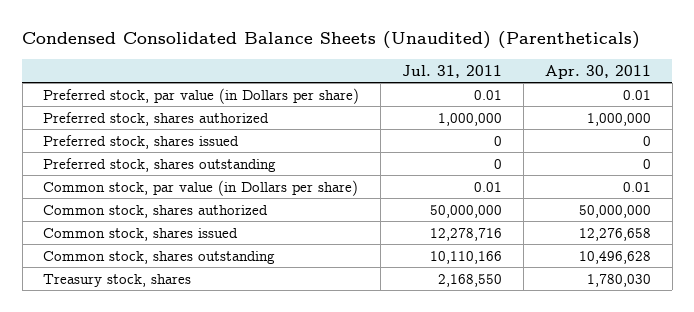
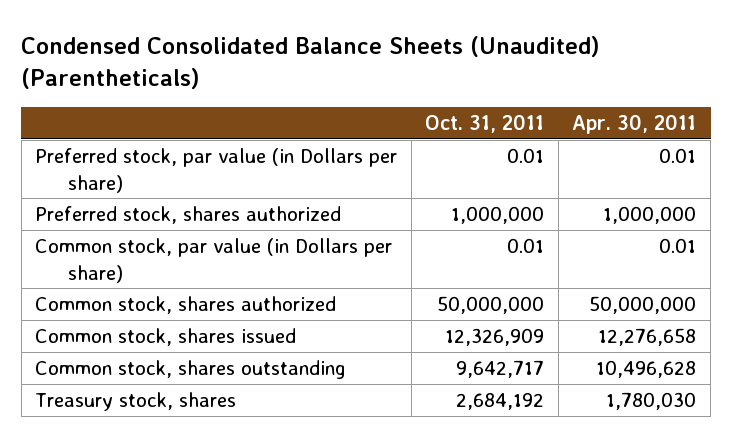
[402,64,503,78] Jul. 31, 2011 -> none
none -> [425,113,545,133] Oct. 31, 2011
[43,134,240,149] Preferred stock, shares issued -> none
[43,157,277,172] Preferred stock, shares outstanding -> none

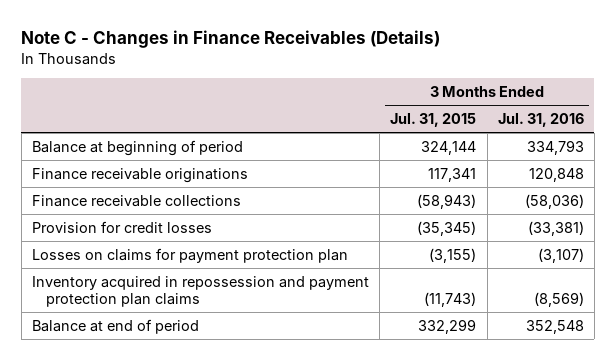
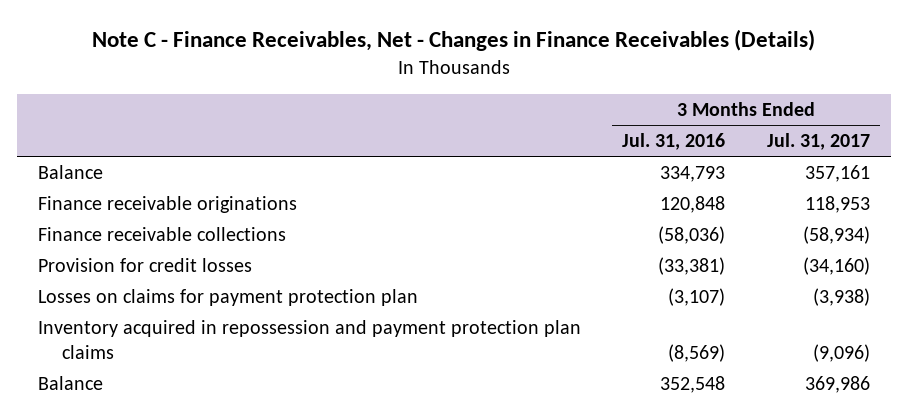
[21,30,441,49] Note C - Changes in Finance Receivables (Details) -> [91,29,815,52] Note C - Finance Receivables, Net - Changes in Finance Receivables (Details)
[390,113,477,128] Jul. 31, 2015 -> none
none -> [766,133,870,151] Jul. 31, 2017
[32,139,244,156] Balance at beginning of period -> [37,164,103,179] Balance
[32,318,200,334] Balance at end of period -> [37,375,103,390] Balance

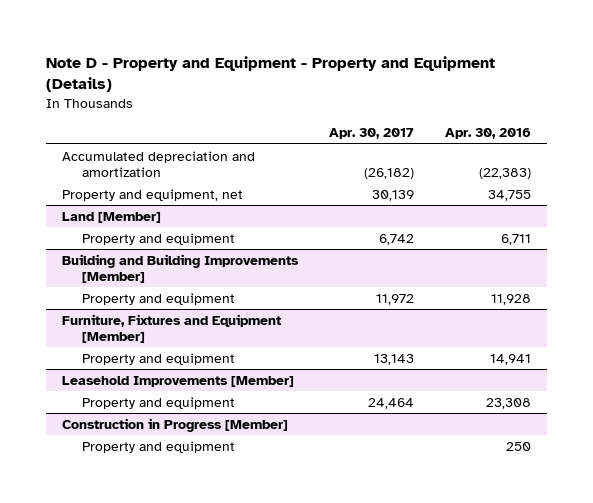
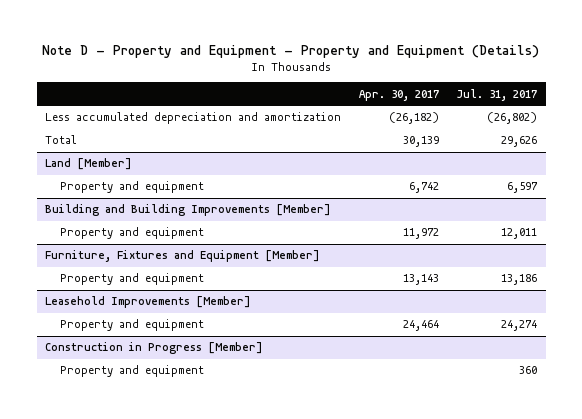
[445,128,532,140] Apr. 30, 2016 -> none
none -> [456,88,538,101] Jul. 31, 2017
[61,150,255,177] Accumulated depreciation and amortization -> [45,112,342,125] Less accumulated depreciation and amortization
[61,188,243,201] Property and equipment, net -> [45,135,78,145] Total

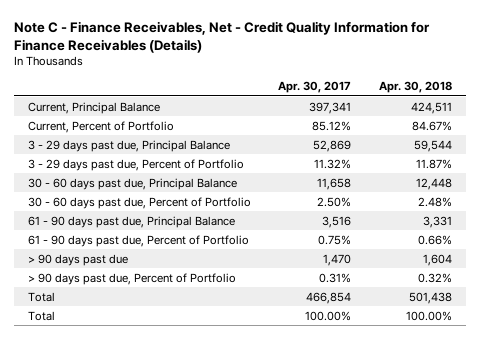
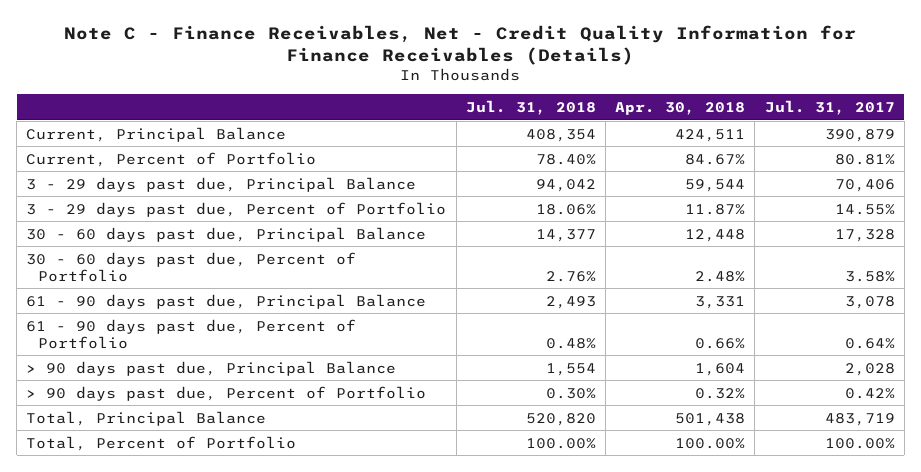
[278,81,352,94] Apr. 30, 2017 -> none
none -> [465,100,596,116] Jul. 31, 2018
none -> [764,100,895,116] Jul. 31, 2017
[27,253,128,266] > 90 days past due -> [26,360,397,376] > 90 days past due, Principal Balance
[27,291,55,302] Total -> [26,410,267,426] Total, Principal Balance
[27,310,55,321] Total -> [26,435,297,451] Total, Percent of Portfolio

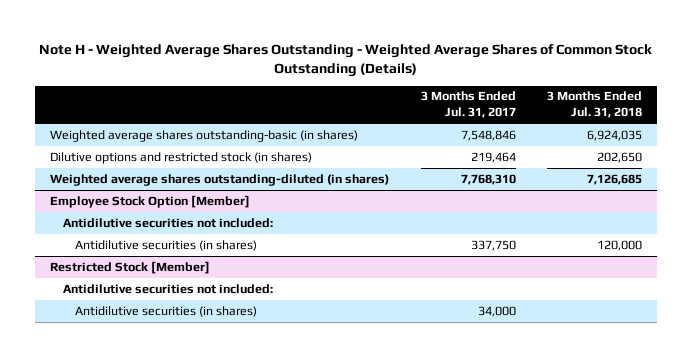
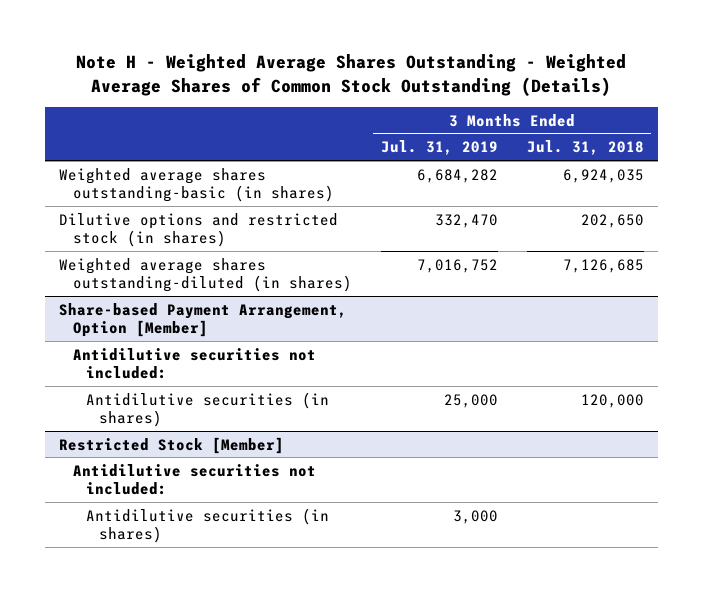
[420,91,516,119] 3 Months Ended Jul. 31, 2017 -> none
none -> [380,140,498,156] Jul. 31, 2019
[50,194,251,208] Employee Stock Option [Member] -> [59,302,348,338] Share-based Payment Arrangement, Option [Member]

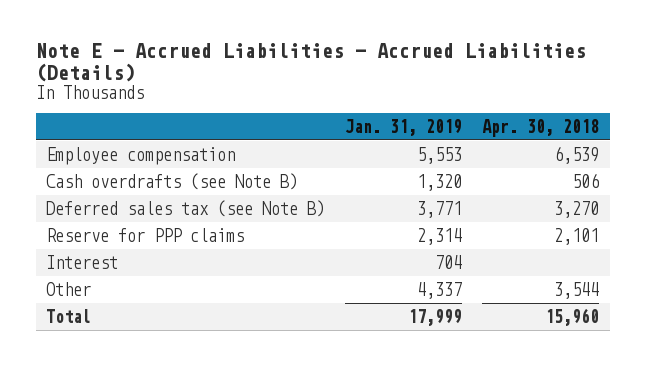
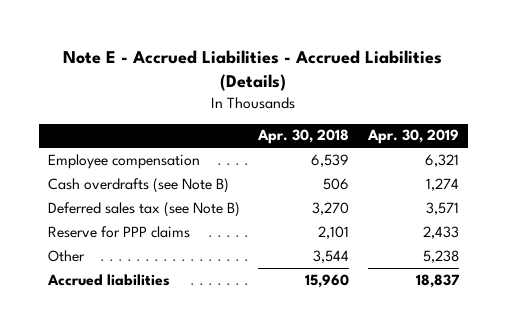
[345,118,463,136] Jan. 31, 2019 -> none
none -> [366,129,459,145] Apr. 30, 2019
[45,254,118,269] Interest -> none
[45,308,91,323] Total -> [46,273,170,286] Accrued liabilities

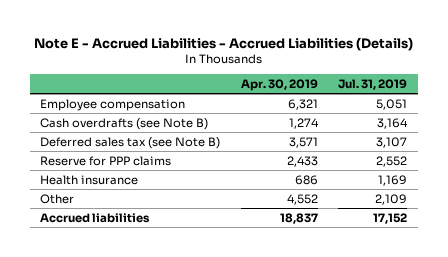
[257,129,350,145] Apr. 30, 2018 -> none
none -> [338,78,408,90] Jul. 31, 2019
none -> [40,174,139,185] Health insurance
[422,249,459,263] 5,238 -> [286,193,318,205] 4,552

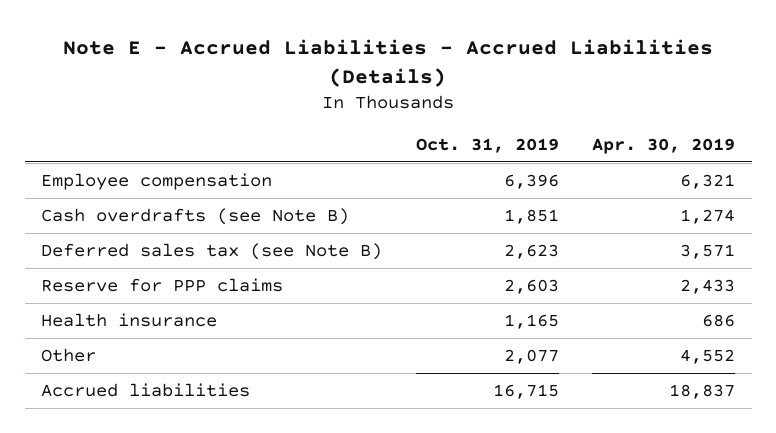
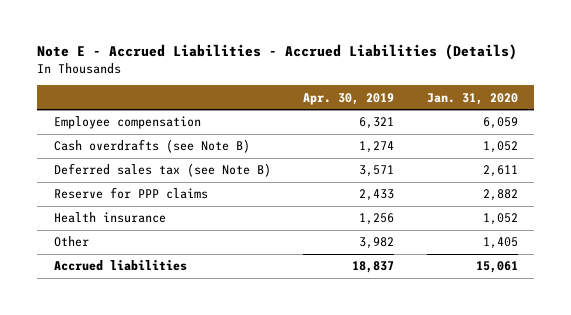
[415,138,559,154] Oct. 31, 2019 -> none
none -> [426,92,518,105] Jan. 31, 2020
[701,314,735,328] 686 -> [359,213,395,226] 1,256
[679,349,735,365] 4,552 -> [359,237,395,250] 3,982

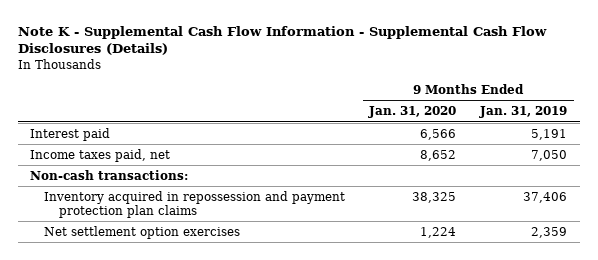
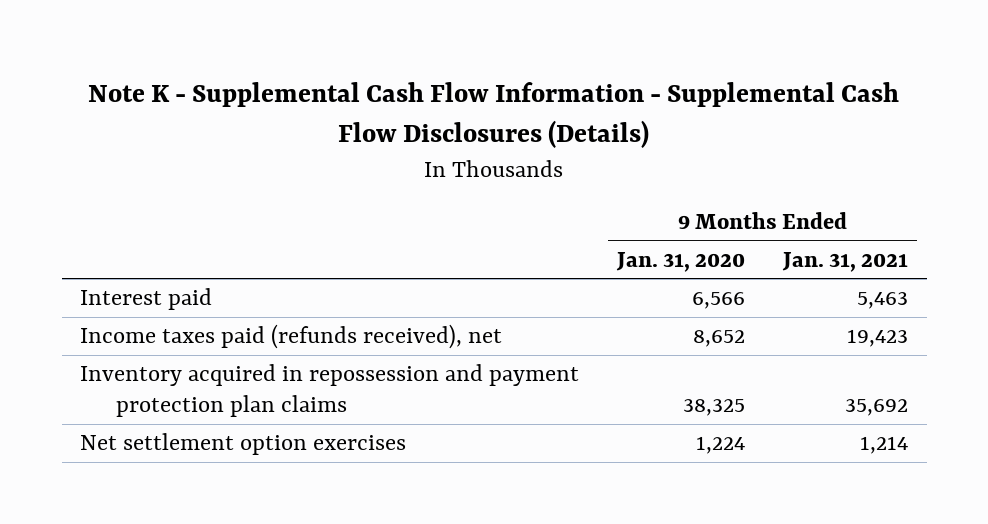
[479,106,568,119] Jan. 31, 2019 -> none
none -> [781,251,908,272] Jan. 31, 2021
[30,169,189,180] Non-cash transactions: -> none
[30,148,171,162] Income taxes paid, net -> [80,324,503,350] Income taxes paid (refunds received), net

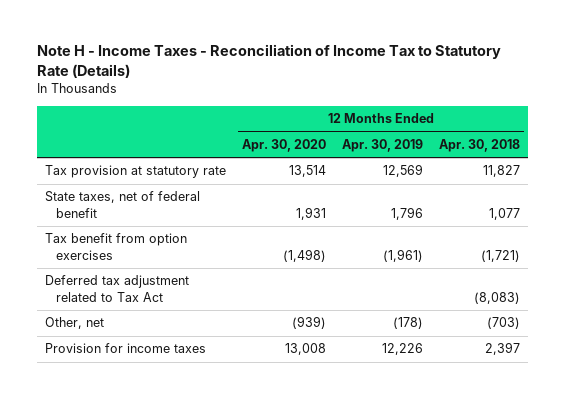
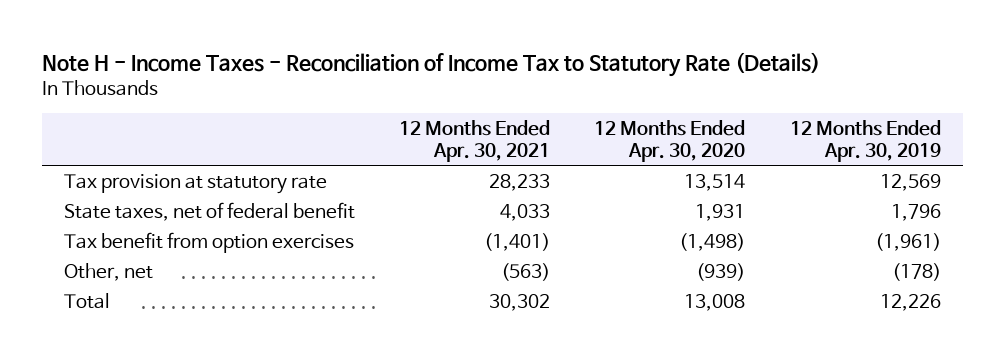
[439,138,521,152] Apr. 30, 2018 -> none
none -> [399,120,551,162] 12 Months Ended Apr. 30, 2021
[44,275,189,302] Deferred tax adjustment related to Tax Act -> none
[44,343,206,354] Provision for income taxes -> [63,292,110,309] Total

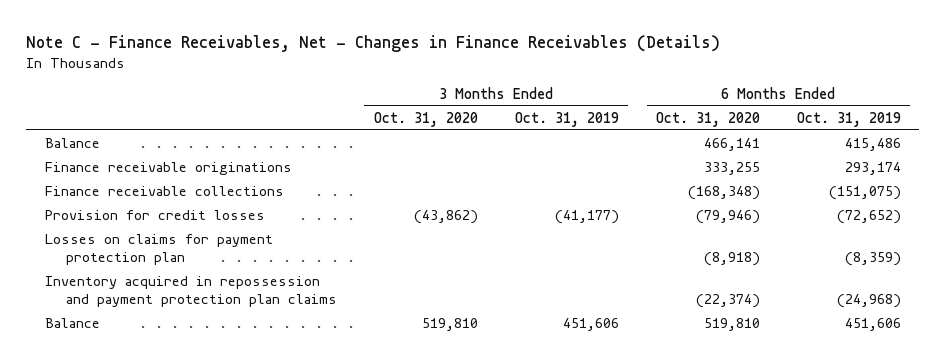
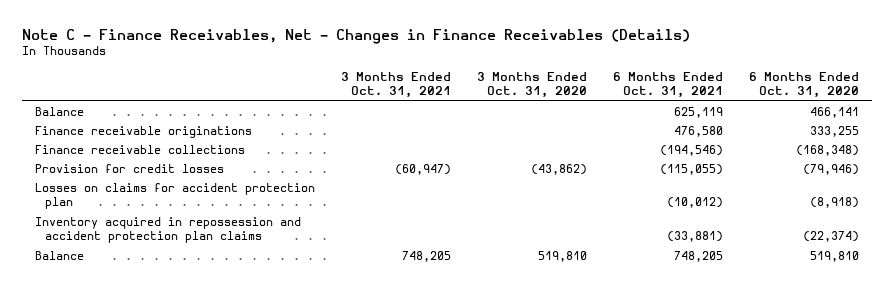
[514,111,619,127] Oct. 31, 2019 -> none
[796,111,901,127] Oct. 31, 2019 -> none
none -> [340,71,451,99] 3 Months Ended Oct. 31, 2021
none -> [612,71,723,99] 6 Months Ended Oct. 31, 2021
[44,233,273,265] Losses on claims for payment protection plan -> [34,183,315,210] Losses on claims for accident protection plan
[44,275,337,307] Inventory acquired in repossession and payment protection plan claims -> [34,217,301,244] Inventory acquired in repossession and accident protection plan claims

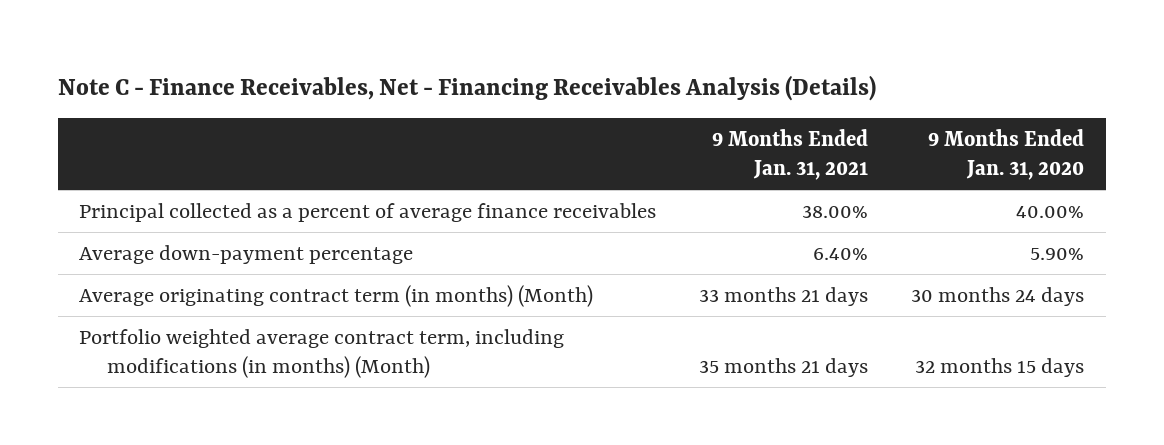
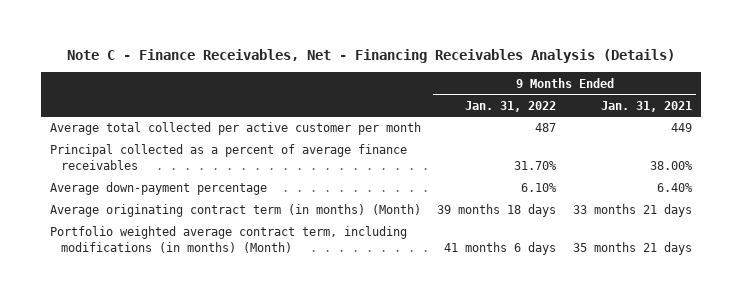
[928,128,1085,180] 9 Months Ended Jan. 31, 2020 -> none
none -> [465,100,557,112] Jan. 31, 2022
none -> [49,122,421,136] Average total collected per active customer per month

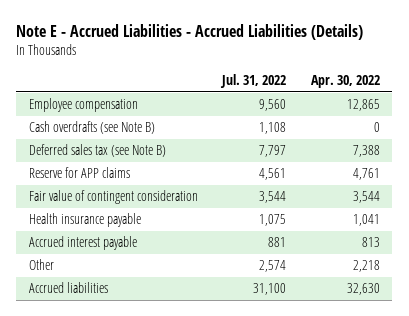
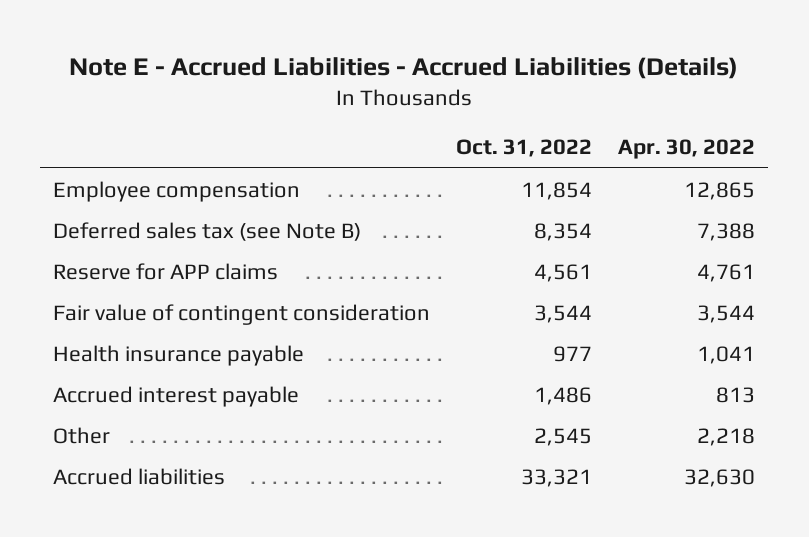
[220,73,287,88] Jul. 31, 2022 -> none
none -> [456,139,593,158] Oct. 31, 2022
[28,121,155,135] Cash overdrafts (see Note B) -> none

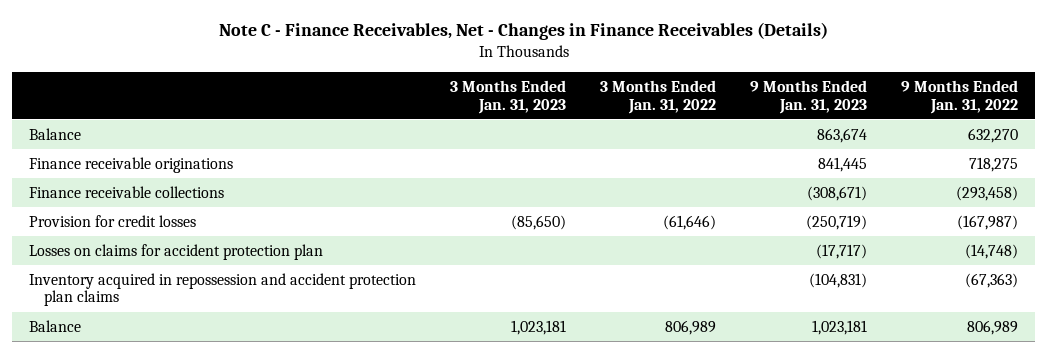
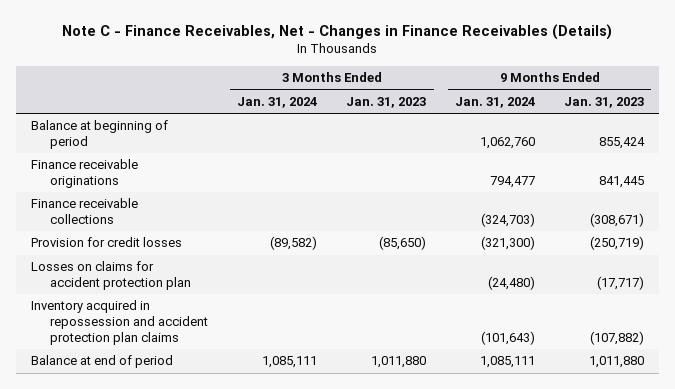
[600,79,717,114] 3 Months Ended Jan. 31, 2022 -> none
[900,79,1018,114] 9 Months Ended Jan. 31, 2022 -> none
none -> [237,96,318,108] Jan. 31, 2024
none -> [455,96,536,108] Jan. 31, 2024
[29,127,82,140] Balance -> none
none -> [30,120,168,149] Balance at beginning of period
[29,319,82,332] Balance -> none
[808,272,867,288] (104,831) -> [590,330,645,345] (107,882)
none -> [30,355,173,369] Balance at end of period

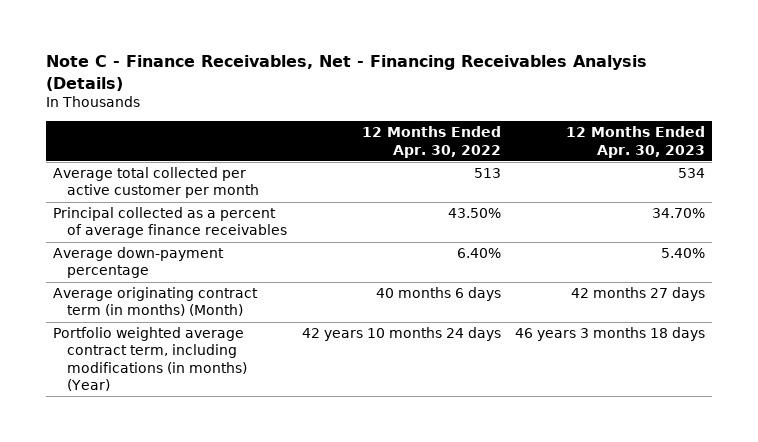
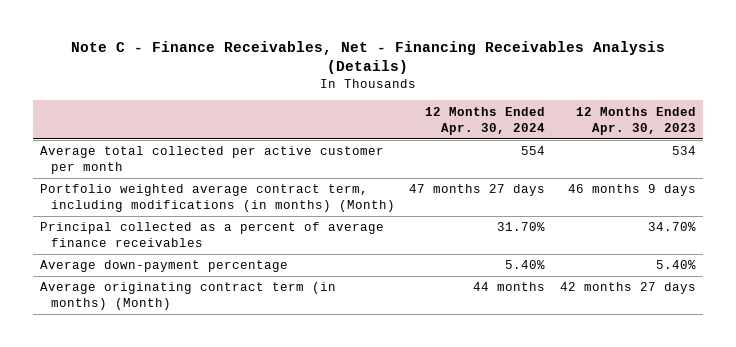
[361,126,501,158] 12 Months Ended Apr. 30, 2022 -> none
none -> [425,106,546,135] 12 Months Ended Apr. 30, 2024
none -> [39,184,395,213] Portfolio weighted average contract term, including modifications (in months) (Month)
[53,327,248,391] Portfolio weighted average contract term, including modifications (in months) (Year) -> none

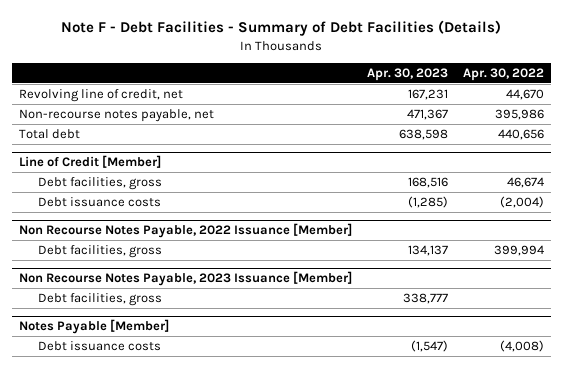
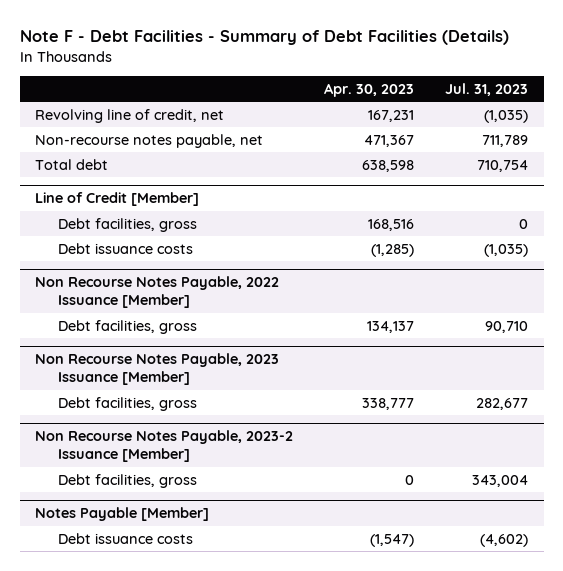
[462,67,544,81] Apr. 30, 2022 -> none
none -> [445,82,529,96] Jul. 31, 2023
none -> [35,430,294,463] Non Recourse Notes Payable, 2023-2 Issuance [Member]
none -> [57,473,197,488] Debt facilities, gross

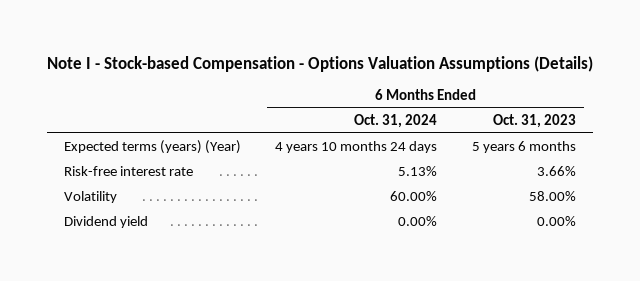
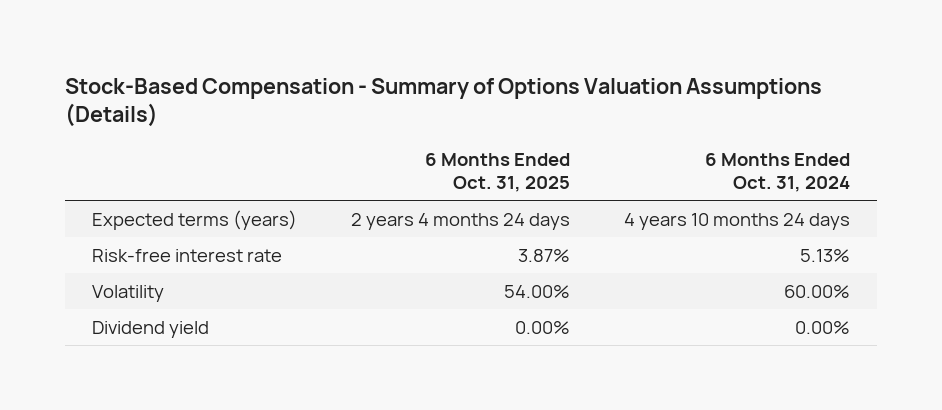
[46,55,593,72] Note I - Stock-based Compensation - Options Valuation Assumptions (Details) -> [64,77,822,128] Stock-Based Compensation - Summary of Options Valuation Assumptions (Details)
[492,113,576,128] Oct. 31, 2023 -> none
none -> [424,152,570,193] 6 Months Ended Oct. 31, 2025
[63,140,241,155] Expected terms (years) (Year) -> [91,209,297,230] Expected terms (years)

